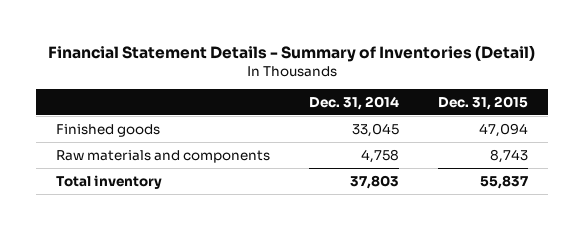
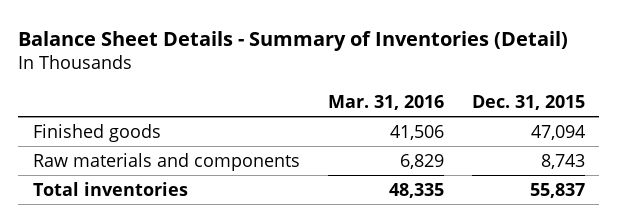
[48,44,536,62] Financial Statement Details - Summary of Inventories (Detail) -> [18,30,569,51] Balance Sheet Details - Summary of Inventories (Detail)
[309,96,400,111] Dec. 31, 2014 -> none
none -> [327,94,444,110] Mar. 31, 2016
[56,174,163,189] Total inventory -> [32,181,188,196] Total inventories

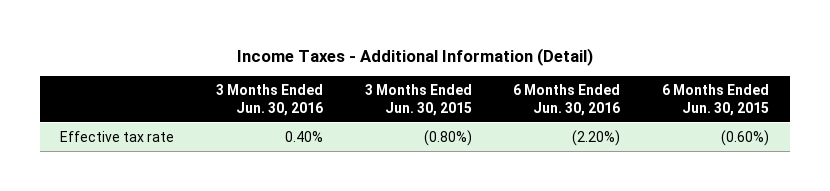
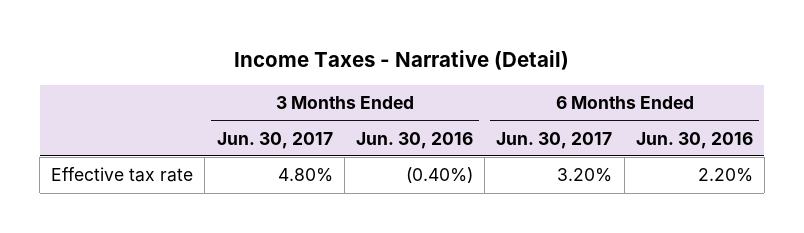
[236,47,593,66] Income Taxes - Additional Information (Detail) -> [233,49,569,70] Income Taxes - Narrative (Detail)
[364,84,472,116] 3 Months Ended Jun. 30, 2015 -> none
[662,84,770,116] 6 Months Ended Jun. 30, 2015 -> none
none -> [216,131,333,149] Jun. 30, 2017
none -> [496,131,613,149] Jun. 30, 2017
[285,131,324,143] 0.40% -> [405,167,473,184] (0.40%)
[572,130,621,147] (2.20%) -> [697,168,753,183] 2.20%

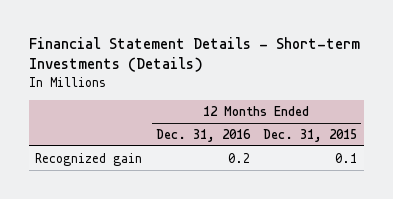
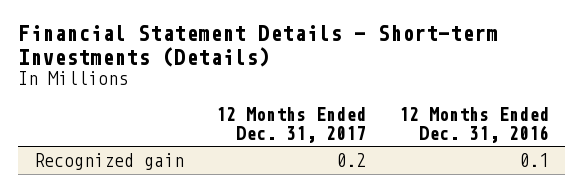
[263,129,358,143] Dec. 31, 2015 -> none
none -> [216,106,367,143] 12 Months Ended Dec. 31, 2017
[227,152,250,163] 0.2 -> [518,153,549,168] 0.1

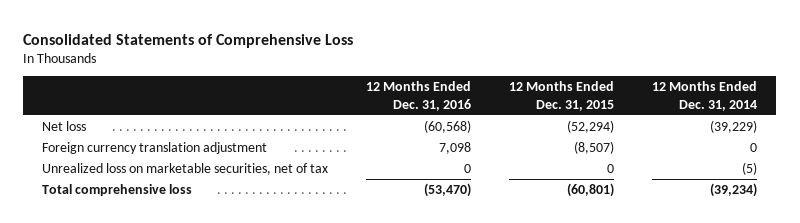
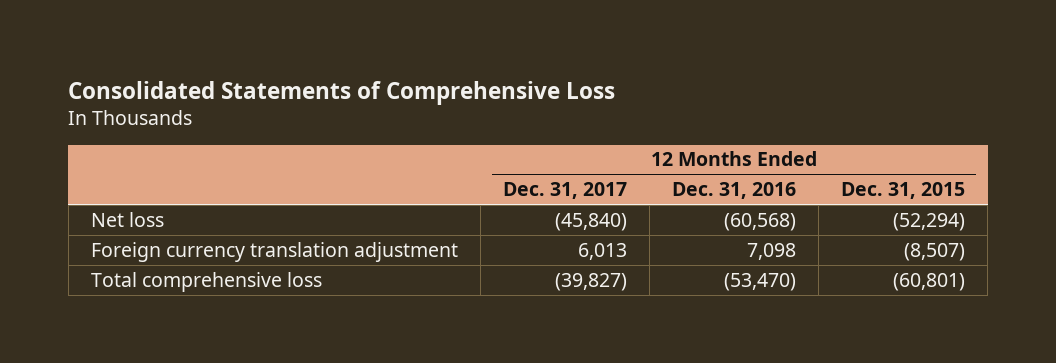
[652,81,758,111] 12 Months Ended Dec. 31, 2014 -> none
none -> [502,182,627,200] Dec. 31, 2017
[42,162,329,175] Unrealized loss on marketable securities, net of tax -> none

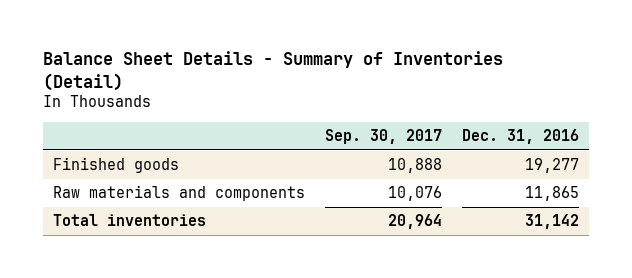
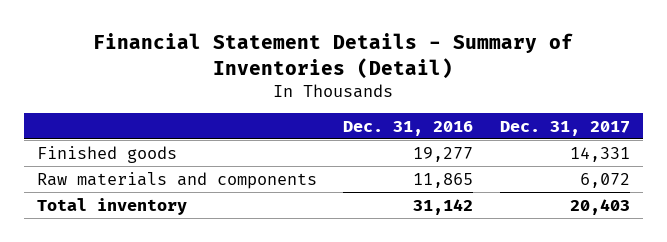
[42,51,503,91] Balance Sheet Details - Summary of Inventories (Detail) -> [93,33,574,79] Financial Statement Details - Summary of Inventories (Detail)
[324,128,442,144] Sep. 30, 2017 -> none
none -> [499,120,630,136] Dec. 31, 2017
[52,214,206,227] Total inventories -> [37,197,188,215] Total inventory

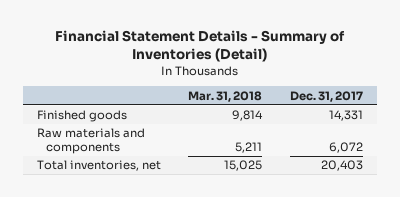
[343,120,474,136] Dec. 31, 2016 -> none
none -> [188,90,263,102] Mar. 31, 2018
[37,197,188,215] Total inventory -> [37,160,162,172] Total inventories, net

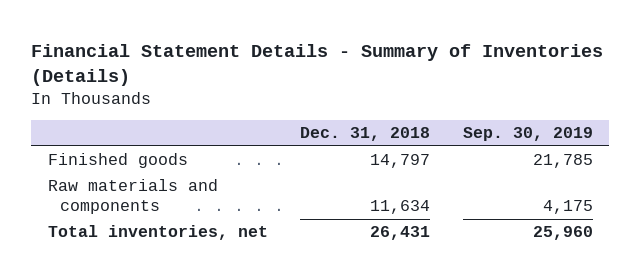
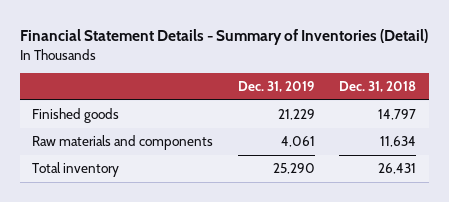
[31,43,604,86] Financial Statement Details - Summary of Inventories (Details) -> [20,29,429,46] Financial Statement Details - Summary of Inventories (Detail)
[462,127,593,142] Sep. 30, 2019 -> none
none -> [237,81,315,93] Dec. 31, 2019
[47,225,268,241] Total inventories, net -> [32,162,120,178] Total inventory

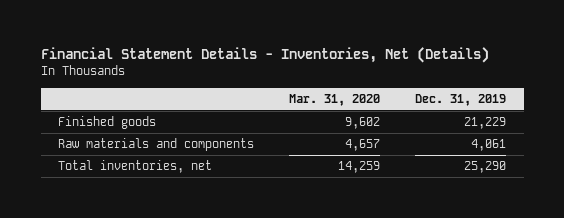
[20,29,429,46] Financial Statement Details - Summary of Inventories (Detail) -> [40,47,489,64] Financial Statement Details - Inventories, Net (Details)
[339,81,417,93] Dec. 31, 2018 -> none
none -> [289,93,381,106] Mar. 31, 2020
[32,162,120,178] Total inventory -> [58,160,213,174] Total inventories, net

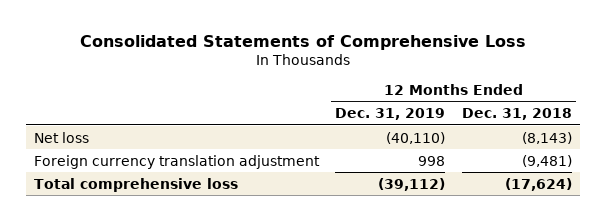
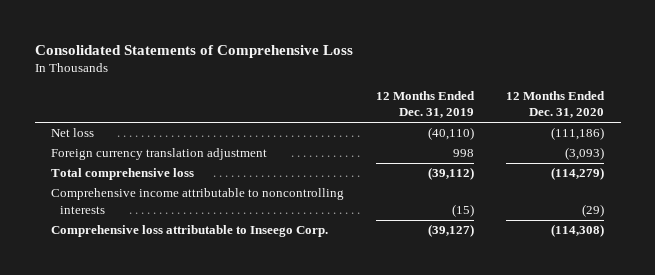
[461,107,572,120] Dec. 31, 2018 -> none
none -> [506,90,606,119] 12 Months Ended Dec. 31, 2020
none -> [50,188,344,214] Comprehensive income attributable to noncontrolling interests
none -> [50,225,328,238] Comprehensive loss attributable to Inseego Corp.

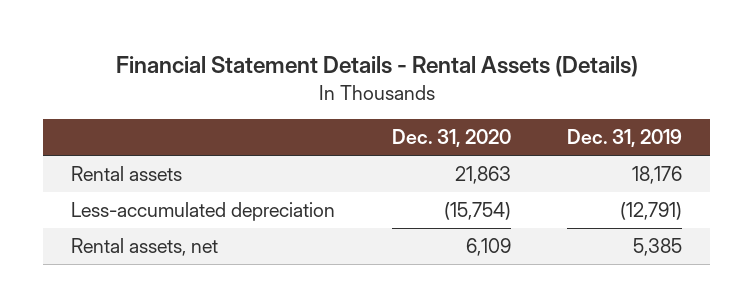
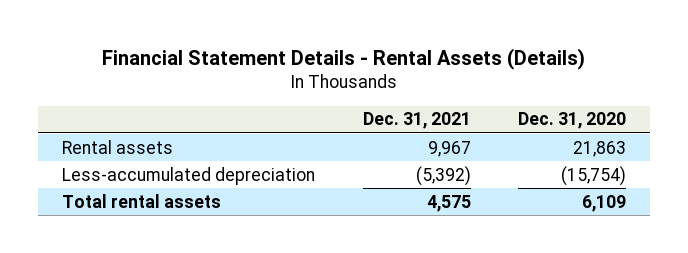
[567,129,683,148] Dec. 31, 2019 -> none
none -> [362,112,471,130] Dec. 31, 2021
[71,238,219,257] Rental assets, net -> [61,193,221,208] Total rental assets

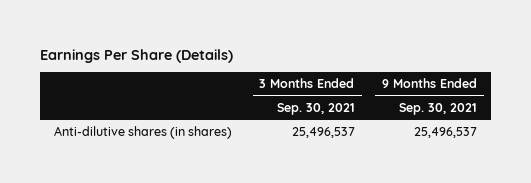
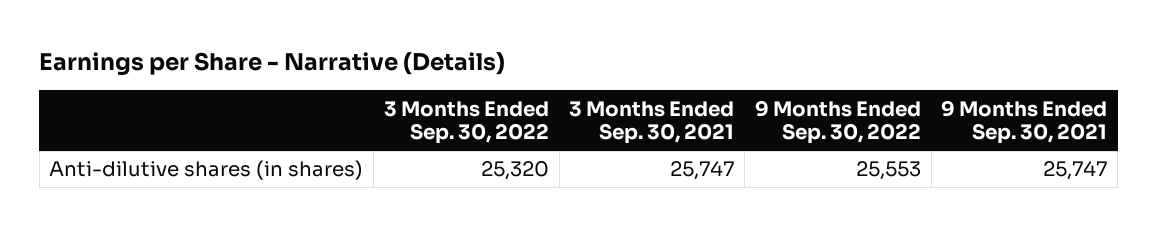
[40,48,234,63] Earnings Per Share (Details) -> [39,52,506,77] Earnings per Share - Narrative (Details)
none -> [383,100,549,145] 3 Months Ended Sep. 30, 2022
none -> [754,99,921,145] 9 Months Ended Sep. 30, 2022
[291,127,355,139] 25,496,537 -> [670,161,735,181] 25,747
[414,127,478,139] 25,496,537 -> [1043,161,1108,181] 25,747

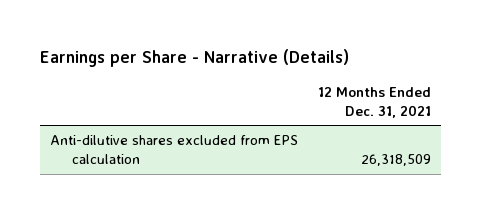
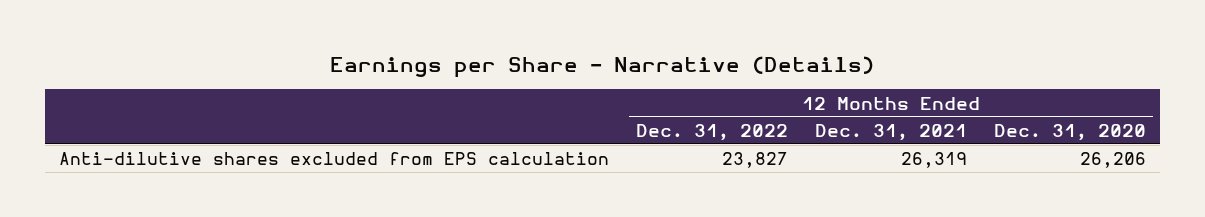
none -> [635,123,788,141] Dec. 31, 2022
none -> [994,123,1147,141] Dec. 31, 2020
[361,154,432,167] 26,318,509 -> [900,152,967,169] 26,319

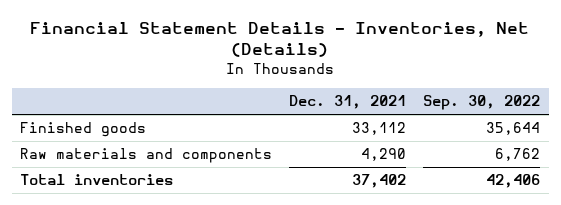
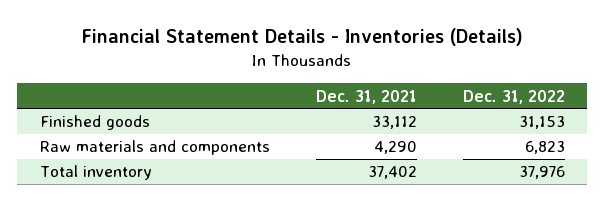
[30,21,530,58] Financial Statement Details - Inventories, Net (Details) -> [81,28,524,47] Financial Statement Details - Inventories (Details)
[423,95,541,111] Sep. 30, 2022 -> none
none -> [462,89,565,104] Dec. 31, 2022
[20,174,174,186] Total inventories -> [40,165,153,181] Total inventory

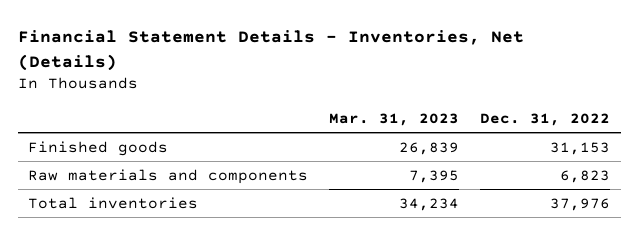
[81,28,524,47] Financial Statement Details - Inventories (Details) -> [17,30,524,71] Financial Statement Details - Inventories, Net (Details)
[315,89,417,104] Dec. 31, 2021 -> none
none -> [329,112,460,126] Mar. 31, 2023
[40,165,153,181] Total inventory -> [28,196,199,209] Total inventories

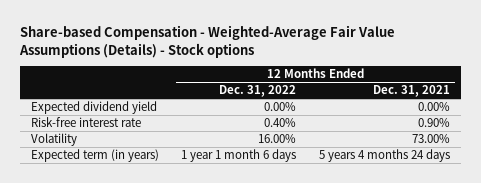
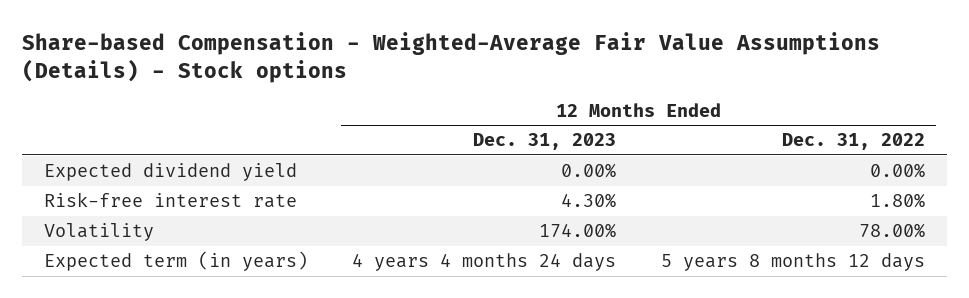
[372,85,450,98] Dec. 31, 2021 -> none
none -> [473,133,617,151] Dec. 31, 2023
[264,118,297,128] 0.40% -> [869,193,925,209] 1.80%
[258,134,297,144] 16.00% -> [858,223,925,239] 78.00%
[181,149,297,163] 1 year 1 month 6 days -> [660,253,925,272] 5 years 8 months 12 days

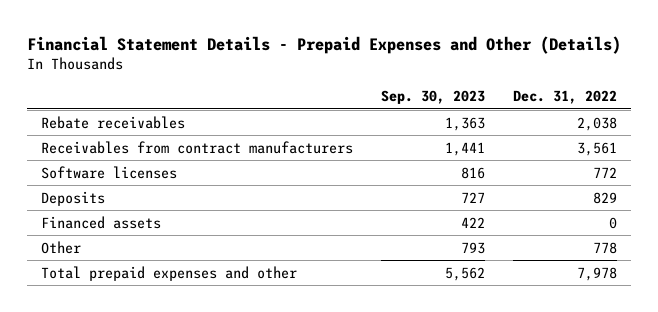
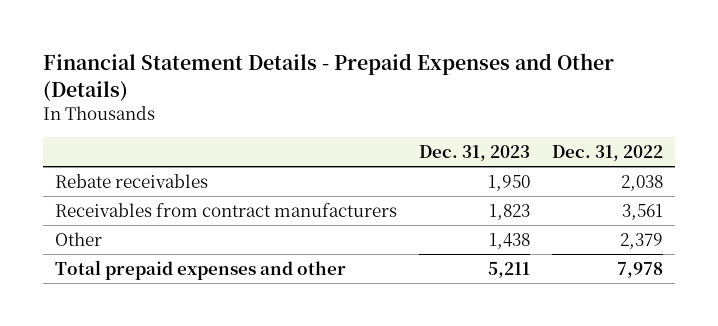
[381,90,486,105] Sep. 30, 2023 -> none
none -> [418,144,530,161] Dec. 31, 2023
[41,165,178,179] Software licenses -> none
[41,190,106,206] Deposits -> none
[41,215,162,229] Financed assets -> none
[593,241,618,254] 778 -> [620,232,664,249] 2,379

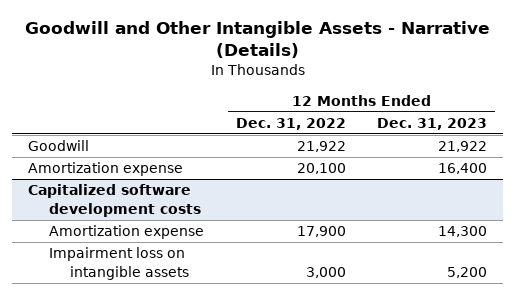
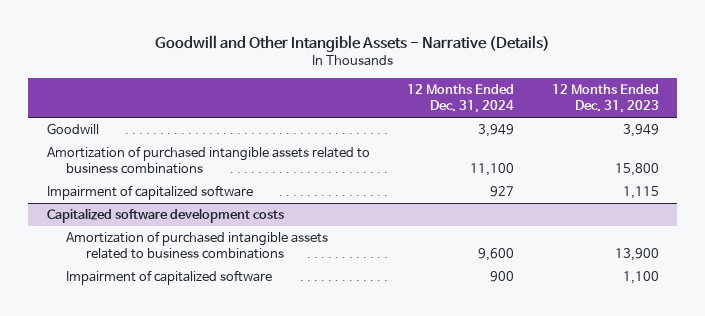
[235,117,346,130] Dec. 31, 2022 -> none
none -> [407,84,515,114] 12 Months Ended Dec. 31, 2024
[27,162,183,177] Amortization expense -> none
[438,141,488,153] 21,922 -> [622,124,659,138] 3,949
none -> [46,146,370,175] Amortization of purchased intangible assets related to business combinations
none -> [46,185,253,201] Impairment of capitalized software
[48,225,204,240] Amortization expense -> none
[48,247,190,280] Impairment loss on intangible assets -> none
none -> [66,231,329,260] Amortization of purchased intangible assets related to business combinations
none -> [66,270,273,286] Impairment of capitalized software

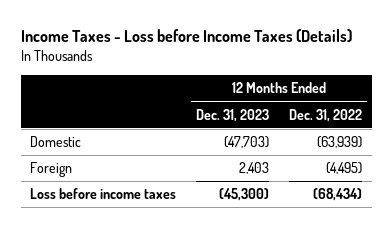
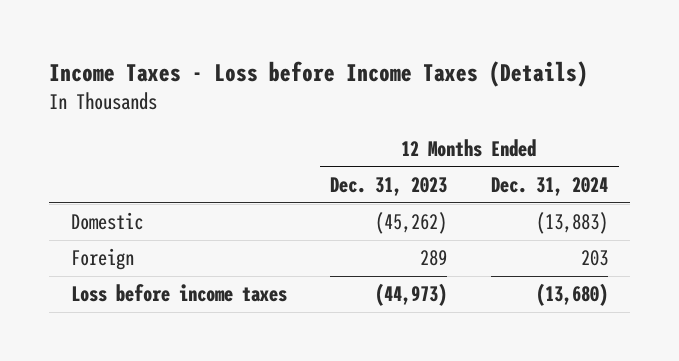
[288,108,362,122] Dec. 31, 2022 -> none
none -> [491,176,609,196] Dec. 31, 2024
[224,136,270,149] (47,703) -> [375,212,448,235] (45,262)
[239,162,270,175] 2,403 -> [420,250,448,267] 289
[219,188,270,202] (45,300) -> [375,283,448,307] (44,973)

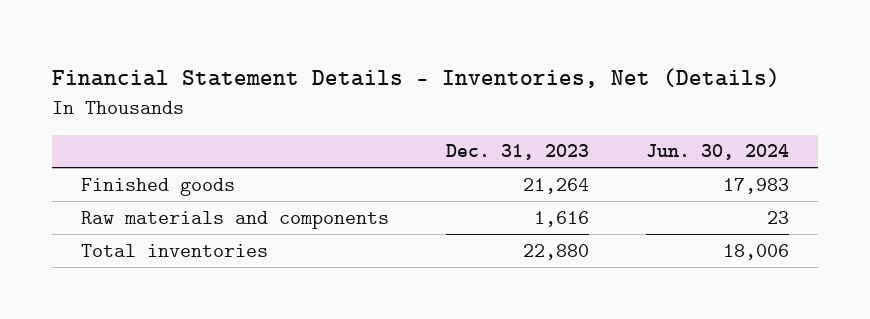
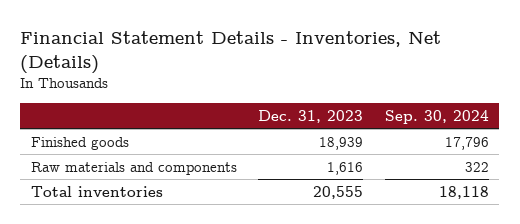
[646,144,790,161] Jun. 30, 2024 -> none
none -> [384,109,489,124] Sep. 30, 2024
[523,177,590,194] 21,264 -> [319,136,364,150] 18,939
[523,243,590,260] 22,880 -> [313,185,364,199] 20,555

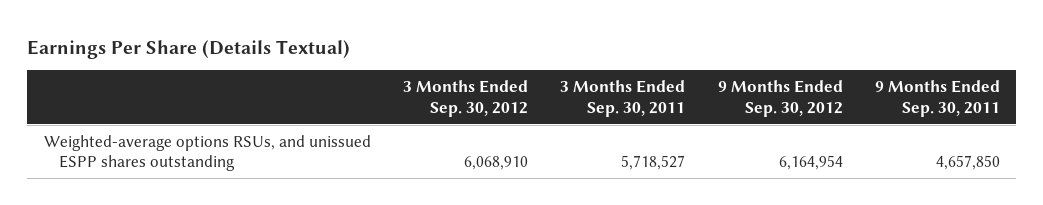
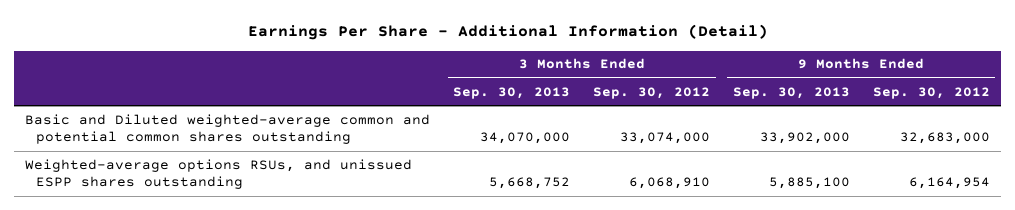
[27,39,351,59] Earnings Per Share (Details Textual) -> [247,24,768,41] Earnings Per Share - Additional Information (Detail)
[560,80,686,117] 3 Months Ended Sep. 30, 2011 -> none
[874,80,1000,117] 9 Months Ended Sep. 30, 2011 -> none
none -> [453,86,571,99] Sep. 30, 2013
none -> [732,86,850,99] Sep. 30, 2013
none -> [25,113,431,145] Basic and Diluted weighted-average common and potential common shares outstanding

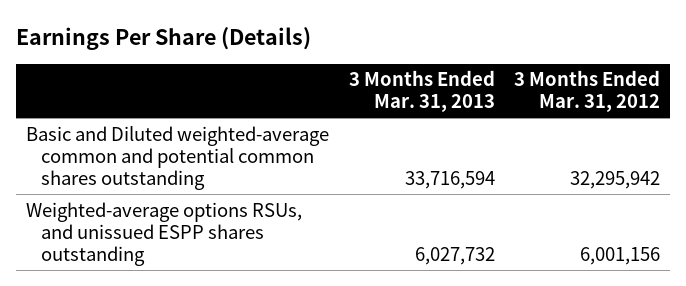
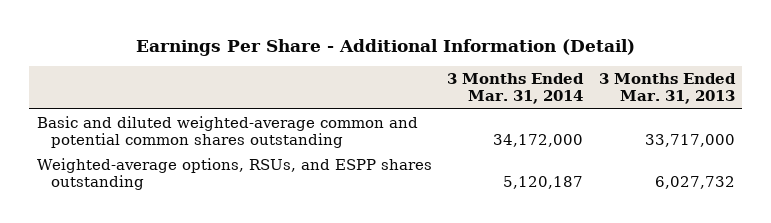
[16,26,312,50] Earnings Per Share (Details) -> [135,38,635,56] Earnings Per Share - Additional Information (Detail)
[514,70,661,113] 3 Months Ended Mar. 31, 2012 -> none
none -> [447,73,585,105] 3 Months Ended Mar. 31, 2014
[25,125,329,191] Basic and Diluted weighted-average common and potential common shares outstanding -> [36,116,418,148] Basic and diluted weighted-average common and potential common shares outstanding
[404,171,495,190] 33,716,594 -> [644,133,735,147] 33,717,000
[25,201,302,267] Weighted-average options RSUs, and unissued ESPP shares outstanding -> [36,158,432,190] Weighted-average options, RSUs, and ESPP shares outstanding

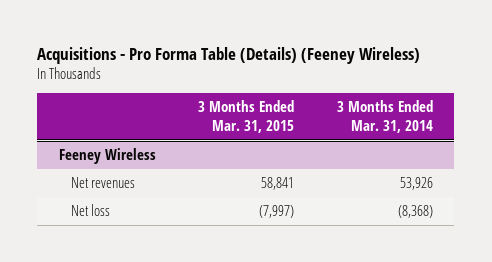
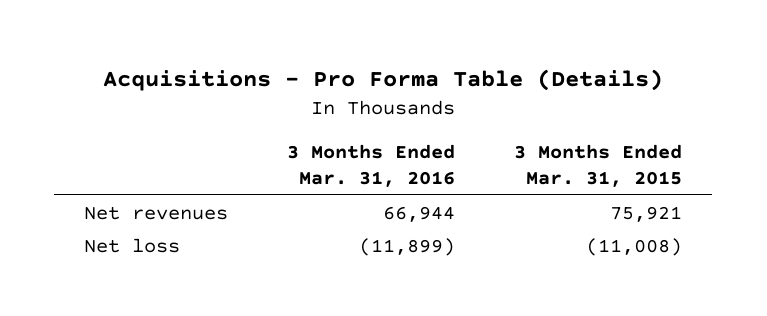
[37,46,421,64] Acquisitions - Pro Forma Table (Details) (Feeney Wireless) -> [103,69,664,92] Acquisitions - Pro Forma Table (Details)
[336,100,433,133] 3 Months Ended Mar. 31, 2014 -> none
none -> [287,143,456,188] 3 Months Ended Mar. 31, 2016
[58,148,156,165] Feeney Wireless -> none
[261,177,295,191] 58,841 -> [610,205,683,222] 75,921
[259,205,295,219] (7,997) -> [586,237,683,256] (11,008)

